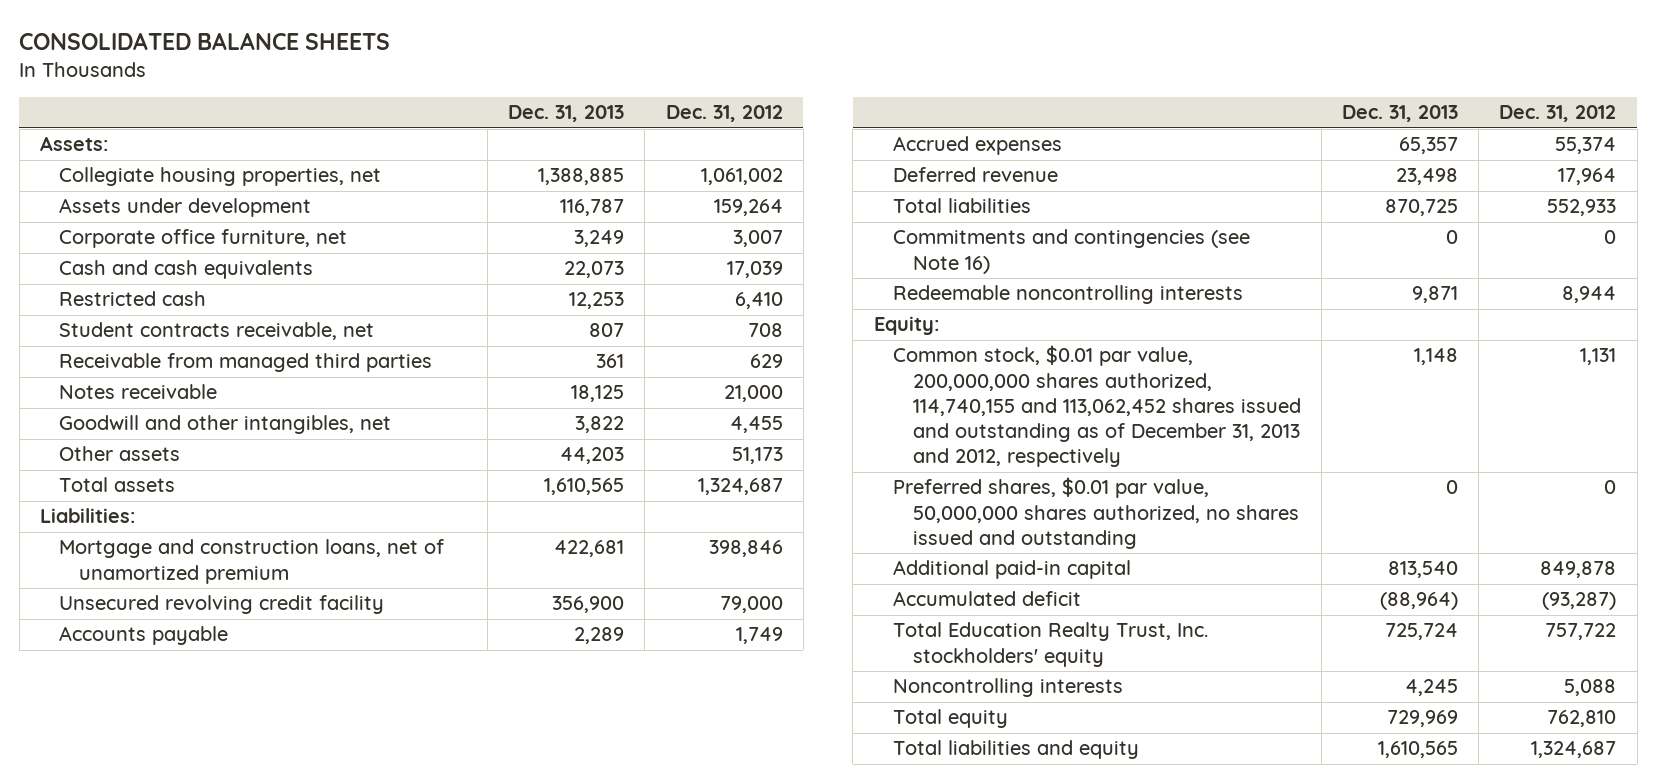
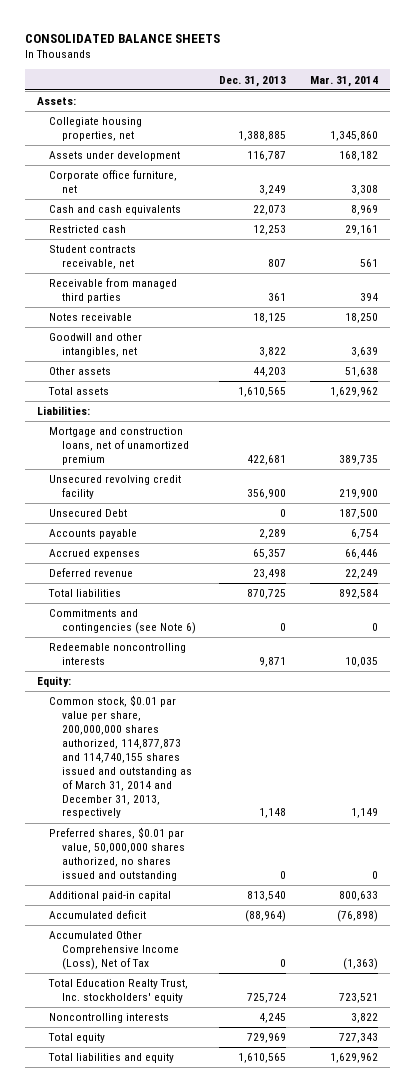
[665,105,783,123] Dec. 31, 2012 -> none
none -> [309,75,378,87] Mar. 31, 2014
none -> [49,509,128,518] Unsecured Debt
[893,229,1251,274] Commitments and contingencies (see Note 16) -> [49,609,196,635] Commitments and contingencies (see Note 6)
[893,345,1301,468] Common stock, $0.01 par value, 200,000,000 shares authorized, 114,740,155 and 113,062,452 shares issued and outstanding as of December 31, 2013 and 2012, respectively -> [49,695,192,819] Common stock, $0.01 par value per share, 200,000,000 shares authorized, 114,877,873 and 114,740,155 shares issued and outstanding as of March 31, 2014 and December 31, 2013, respectively
none -> [49,931,179,971] Accumulated Other Comprehensive Income (Loss), Net of Tax

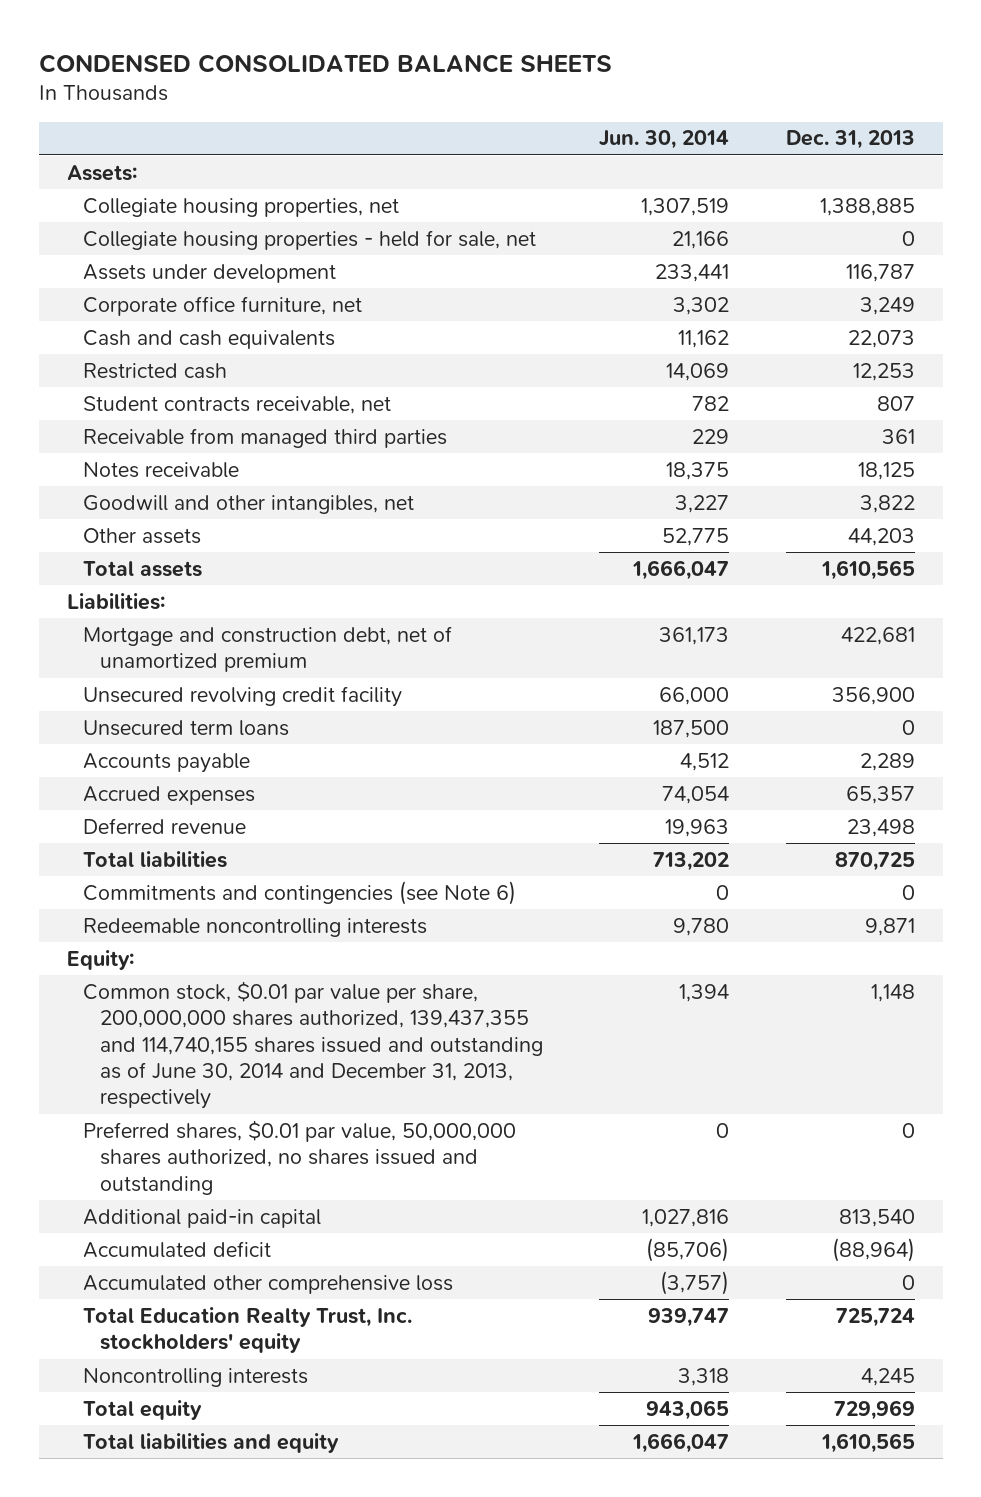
[25,33,221,43] CONSOLIDATED BALANCE SHEETS -> [38,53,612,73] CONDENSED CONSOLIDATED BALANCE SHEETS
[309,75,378,87] Mar. 31, 2014 -> none
none -> [599,130,730,150] Jun. 30, 2014
none -> [83,229,537,250] Collegiate housing properties - held for sale, net
[49,427,189,466] Mortgage and construction loans, net of unamortized premium -> [83,625,453,673] Mortgage and construction debt, net of unamortized premium
[49,509,128,518] Unsecured Debt -> [83,719,290,736] Unsecured term loans
[49,695,192,819] Common stock, $0.01 par value per share, 200,000,000 shares authorized, 114,877,873 and 114,740,155 shares issued and outstanding as of March 31, 2014 and December 31, 2013, respectively -> [83,980,544,1110] Common stock, $0.01 par value per share, 200,000,000 shares authorized, 139,437,355 and 114,740,155 shares issued and outstanding as of June 30, 2014 and December 31, 2013, respectively
[49,931,179,971] Accumulated Other Comprehensive Income (Loss), Net of Tax -> [83,1274,454,1294] Accumulated other comprehensive loss

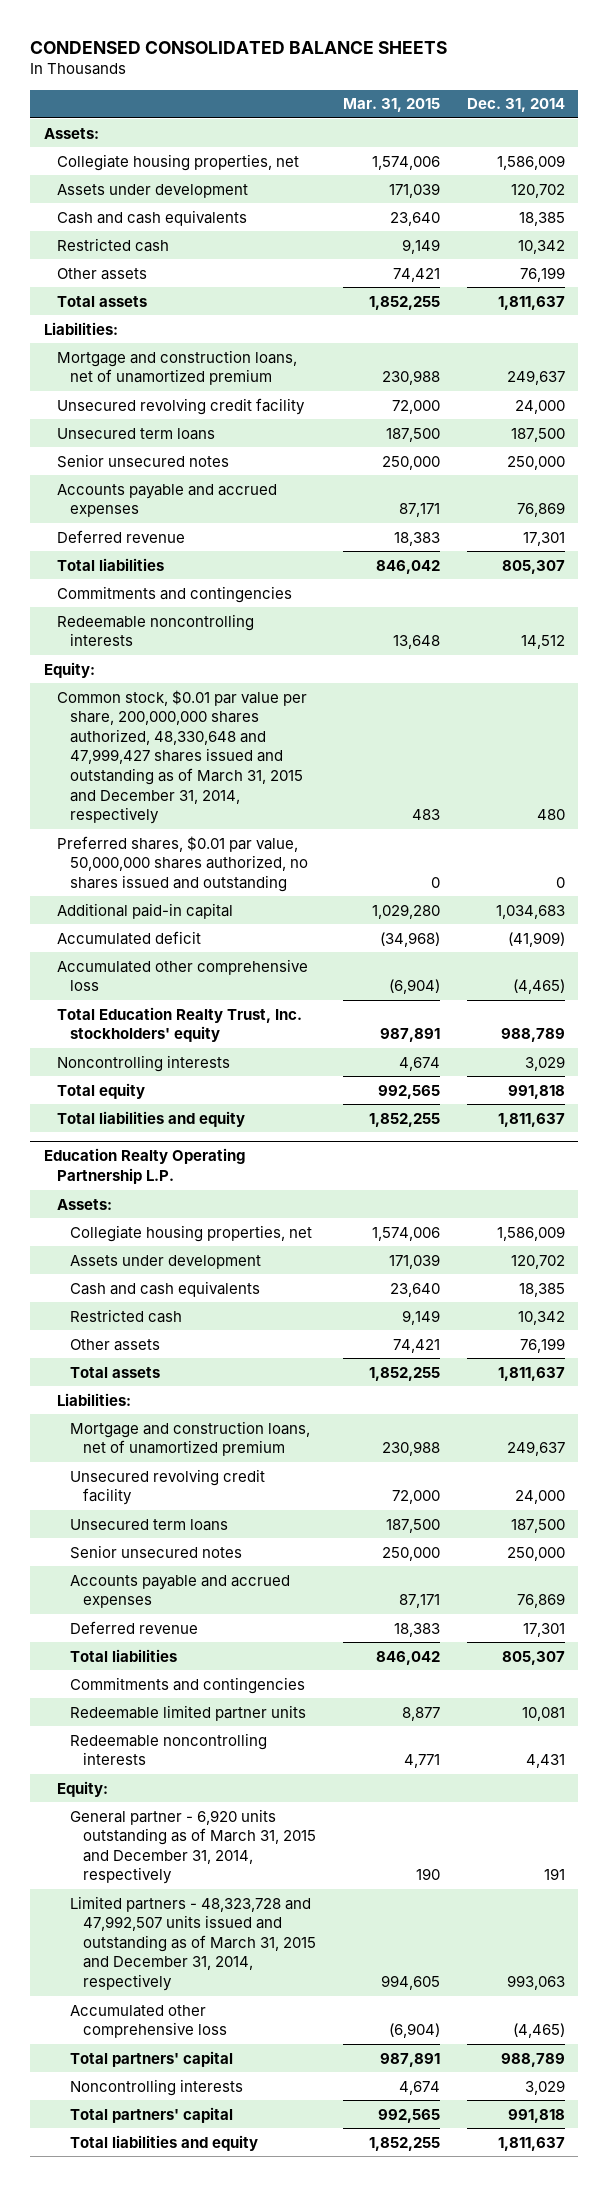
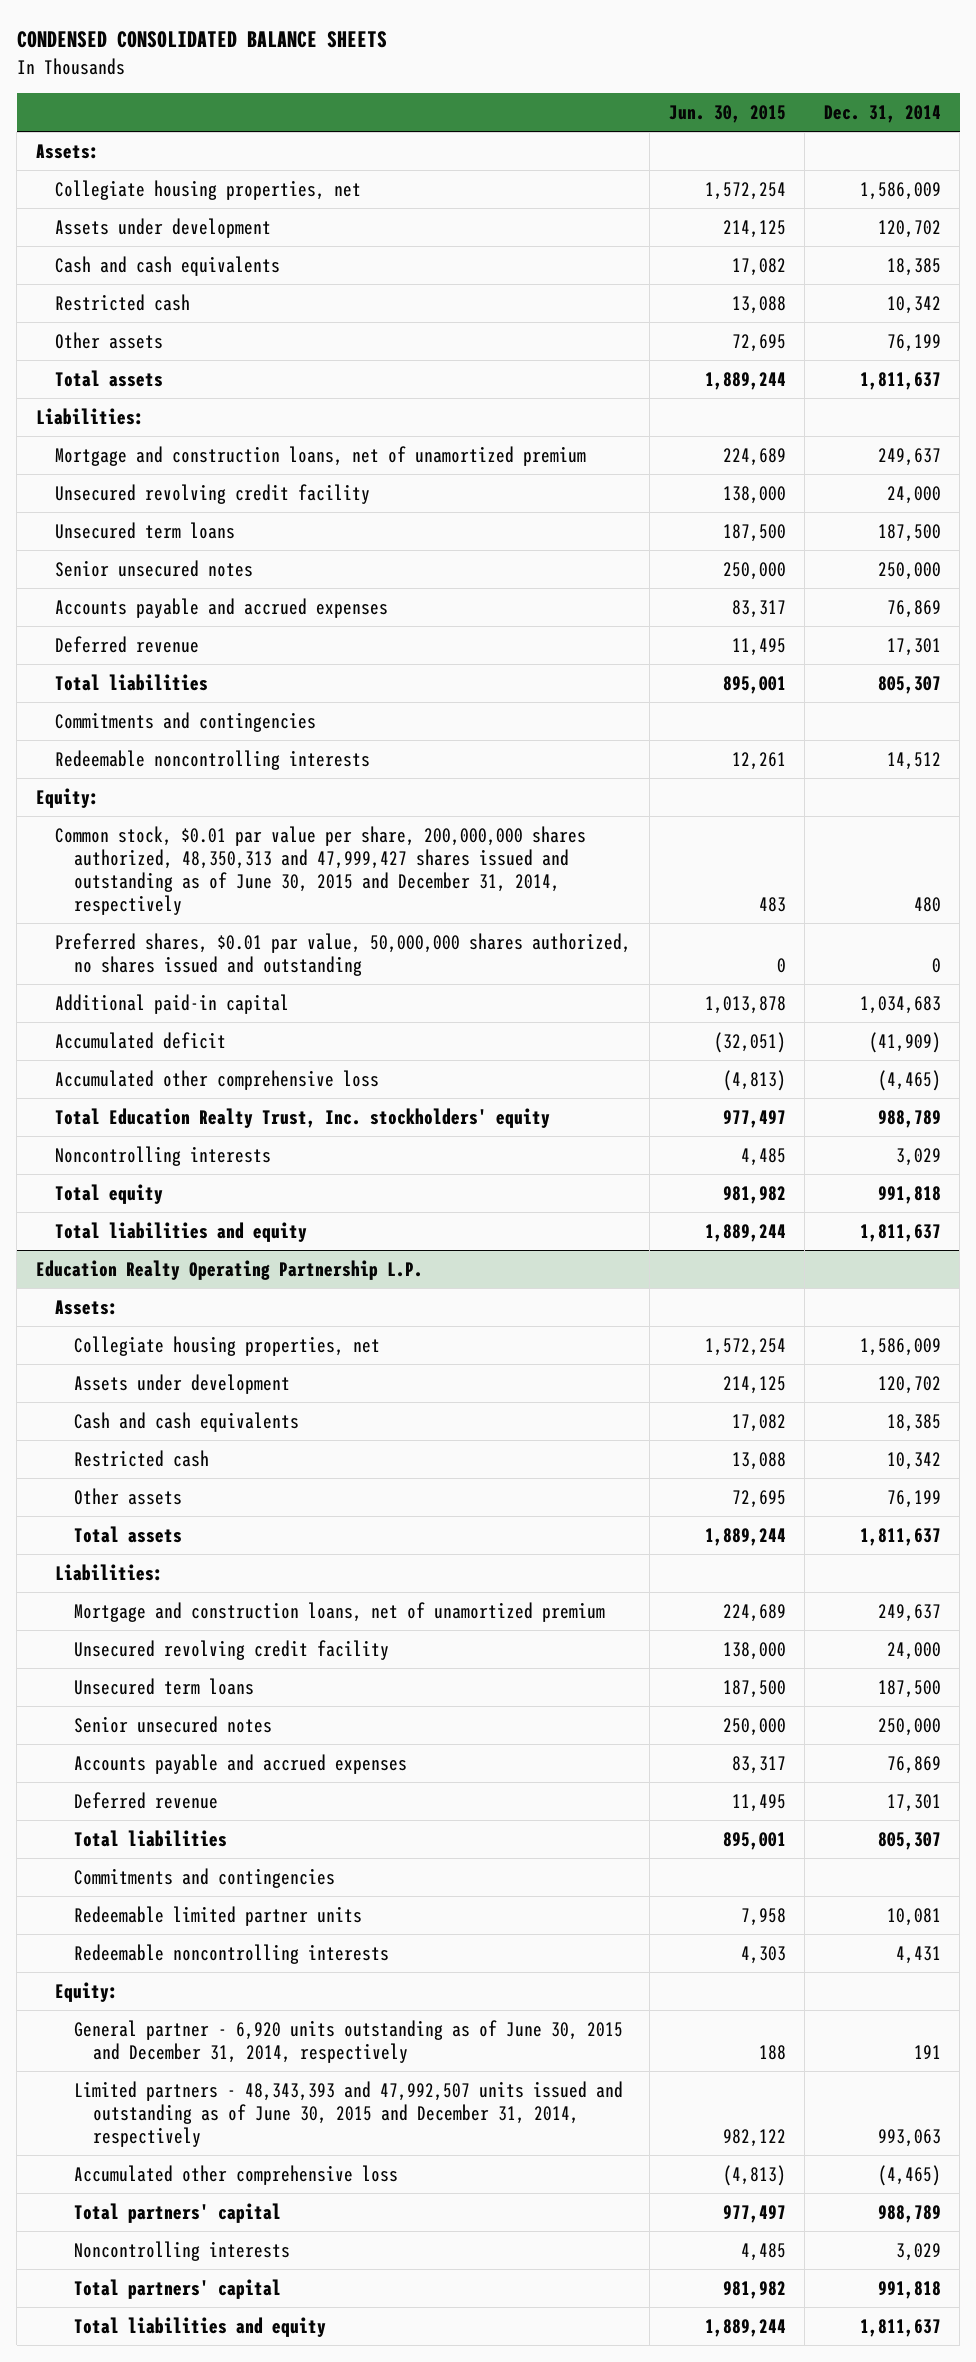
[342,98,440,113] Mar. 31, 2015 -> none
none -> [668,105,786,124] Jun. 30, 2015
[56,689,307,825] Common stock, $0.01 par value per share, 200,000,000 shares authorized, 48,330,648 and 47,999,427 shares issued and outstanding as of March 31, 2015 and December 31, 2014, respectively -> [54,825,586,916] Common stock, $0.01 par value per share, 200,000,000 shares authorized, 48,350,313 and 47,999,427 shares issued and outstanding as of June 30, 2015 and December 31, 2014, respectively
[70,1808,317,1885] General partner - 6,920 units outstanding as of March 31, 2015 and December 31, 2014, respectively -> [73,2019,623,2063] General partner - 6,920 units outstanding as of June 30, 2015 and December 31, 2014, respectively
[70,1895,317,1992] Limited partners - 48,323,728 and 47,992,507 units issued and outstanding as of March 31, 2015 and December 31, 2014, respectively -> [73,2080,623,2147] Limited partners - 48,343,393 and 47,992,507 units issued and outstanding as of June 30, 2015 and December 31, 2014, respectively

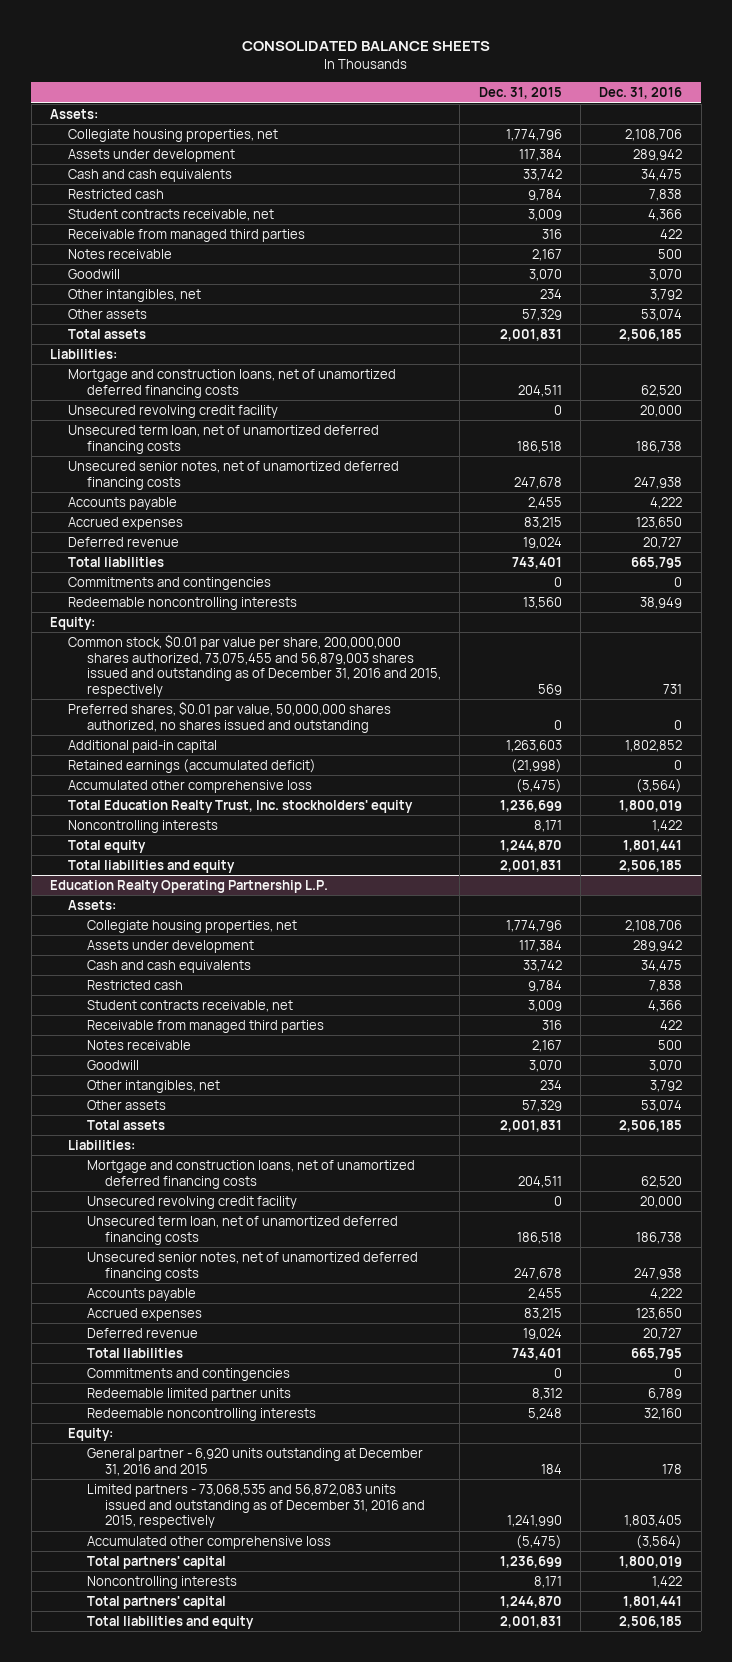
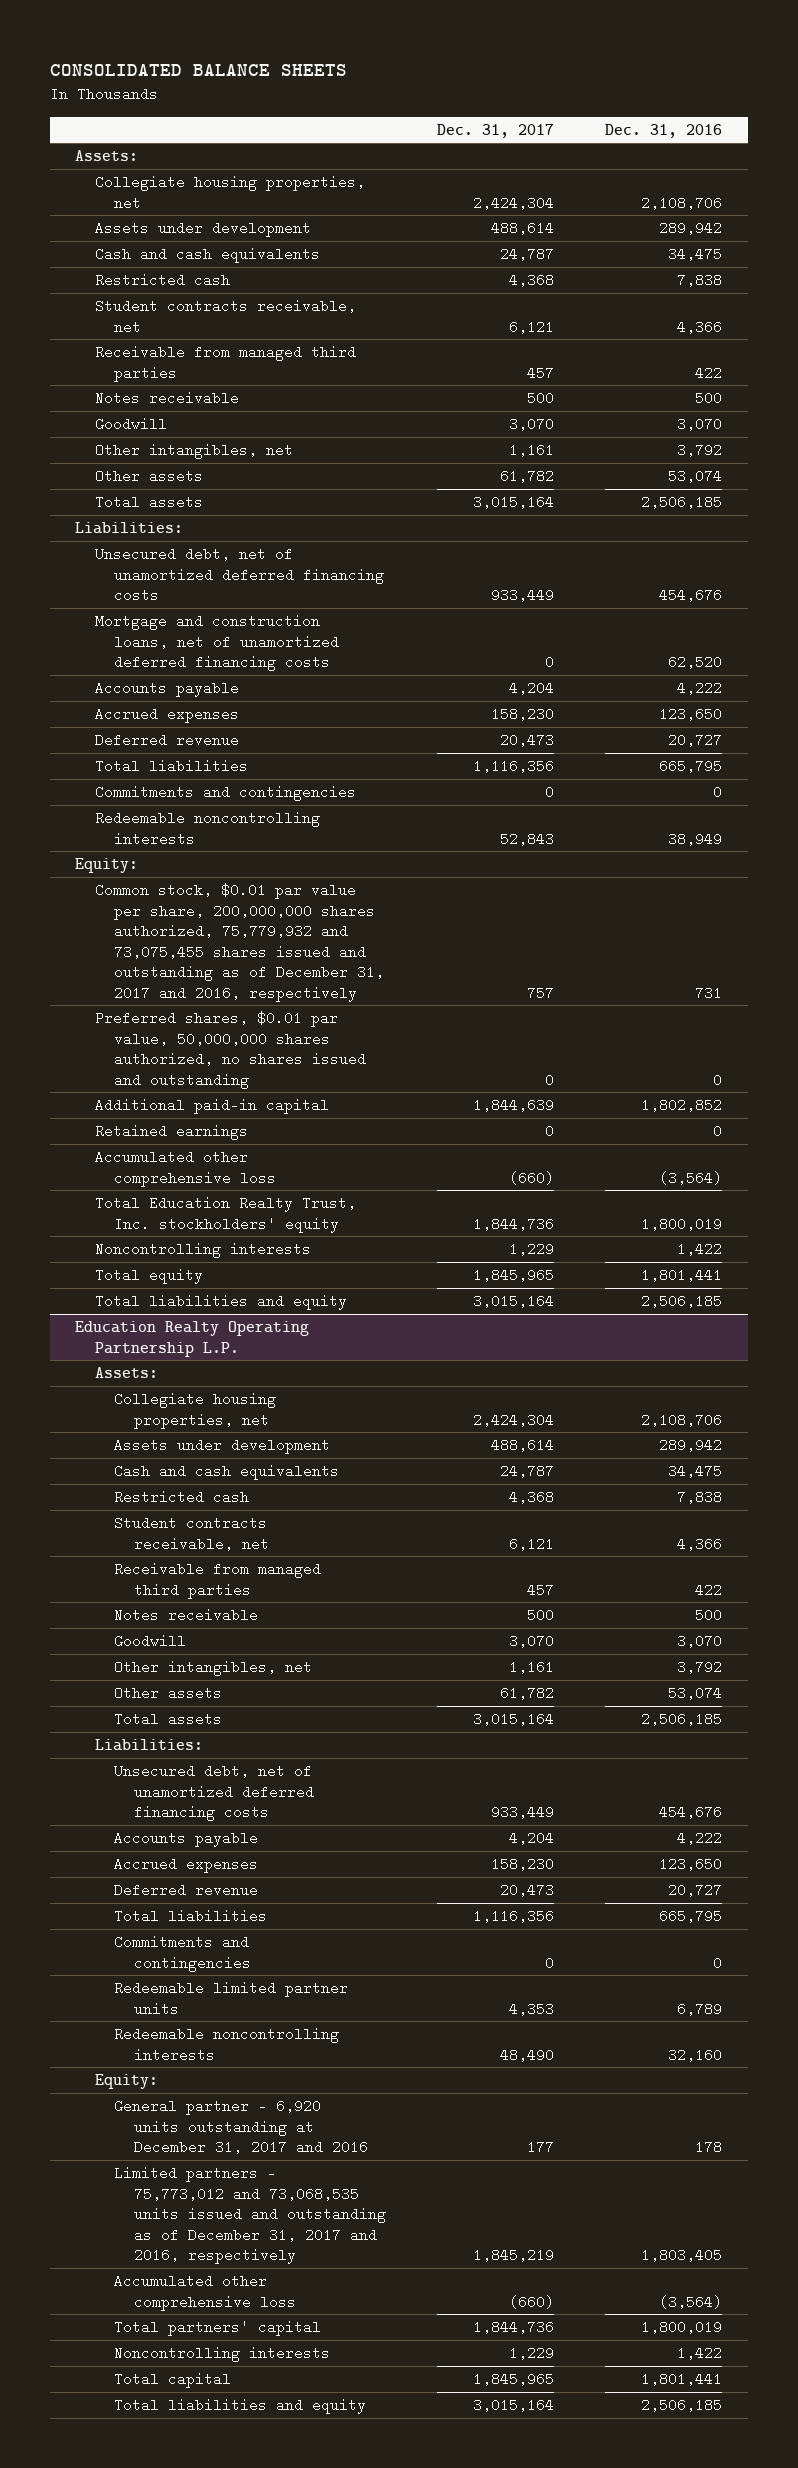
[478,87,562,100] Dec. 31, 2015 -> none
none -> [436,123,554,138] Dec. 31, 2017
none -> [94,547,385,603] Unsecured debt, net of unamortized deferred financing costs
[68,405,279,419] Unsecured revolving credit facility -> none
[68,425,380,454] Unsecured term loan, net of unamortized deferred financing costs -> none
[68,461,400,490] Unsecured senior notes, net of unamortized deferred financing costs -> none
[68,634,441,697] Common stock, $0.01 par value per share, 200,000,000 shares authorized, 73,075,455 and 56,879,003 shares issued and outstanding as of December 31, 2016 and 2015, respectively -> [94,883,385,1002] Common stock, $0.01 par value per share, 200,000,000 shares authorized, 75,779,932 and 73,075,455 shares issued and outstanding as of December 31, 2017 and 2016, respectively
[68,759,317,774] Retained earnings (accumulated deficit) -> [94,1124,248,1141] Retained earnings
[86,1160,415,1189] Mortgage and construction loans, net of unamortized deferred financing costs -> none
[86,1196,297,1210] Unsecured revolving credit facility -> none
[86,1252,418,1281] Unsecured senior notes, net of unamortized deferred financing costs -> none
[86,1216,398,1245] Unsecured term loan, net of unamortized deferred financing costs -> [114,1764,314,1822] Unsecured debt, net of unamortized deferred financing costs
[636,1231,683,1244] 186,738 -> [659,1805,723,1820] 454,676
[86,1448,423,1476] General partner - 6,920 units outstanding at December 31, 2016 and 2015 -> [114,2099,368,2155] General partner - 6,920 units outstanding at December 31, 2017 and 2016
[86,1484,426,1529] Limited partners - 73,068,535 and 56,872,083 units issued and outstanding as of December 31, 2016 and 2015, respectively -> [114,2166,386,2265] Limited partners - 75,773,012 and 73,068,535 units issued and outstanding as of December 31, 2017 and 2016, respectively
[86,1596,226,1610] Total partners' capital -> [114,2372,232,2389] Total capital

